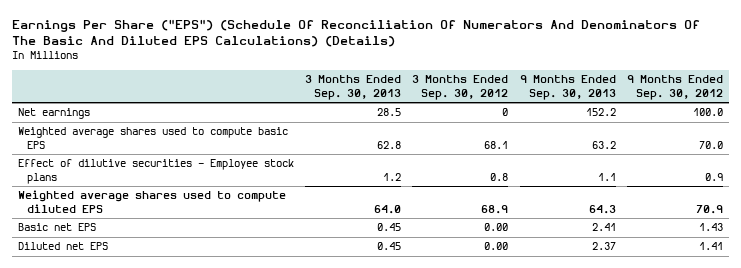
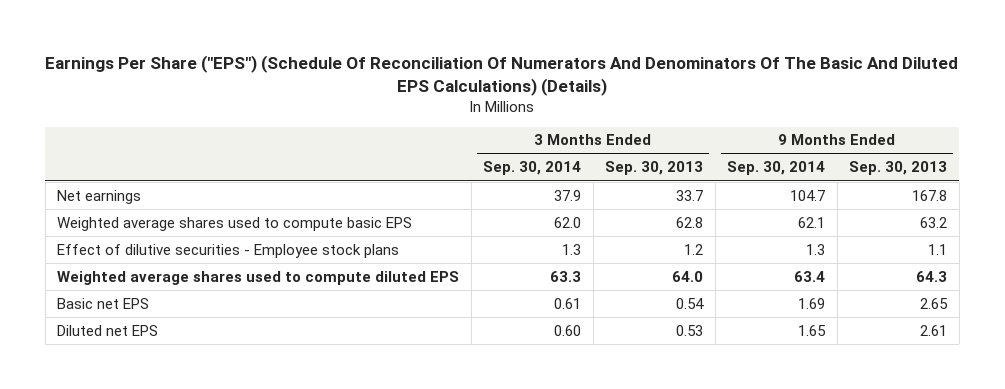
[412,75,509,101] 3 Months Ended Sep. 30, 2012 -> none
[627,75,724,101] 9 Months Ended Sep. 30, 2012 -> none
none -> [483,161,582,176] Sep. 30, 2014
none -> [727,161,826,176] Sep. 30, 2014
[377,108,402,117] 28.5 -> [676,189,704,201] 33.7
[585,108,616,117] 152.2 -> [912,189,948,201] 167.8
[377,223,402,232] 0.45 -> [676,297,705,309] 0.54
[591,223,616,232] 2.41 -> [920,297,949,309] 2.65
[377,242,402,251] 0.45 -> [676,324,704,336] 0.53
[591,242,616,251] 2.37 -> [920,324,948,336] 2.61

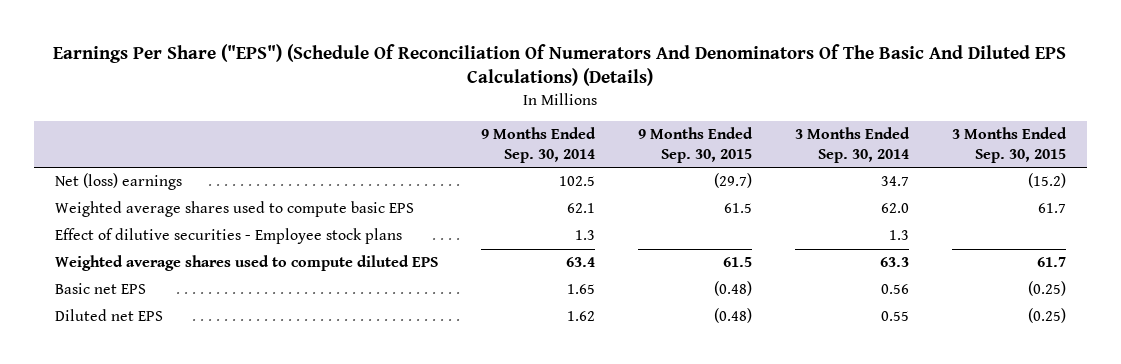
[605,161,704,176] Sep. 30, 2013 -> none
[849,161,948,176] Sep. 30, 2013 -> none
none -> [637,126,753,163] 9 Months Ended Sep. 30, 2015
none -> [951,126,1067,163] 3 Months Ended Sep. 30, 2015
[57,189,142,204] Net earnings -> [55,173,183,191] Net (loss) earnings
[554,189,582,201] 37.9 -> [880,176,909,187] 34.7
[790,189,826,201] 104.7 -> [559,176,596,187] 102.5
[554,297,582,309] 0.61 -> [880,284,909,295] 0.56
[798,297,826,309] 1.69 -> [567,284,596,295] 1.65
[554,324,582,336] 0.60 -> [880,311,909,322] 0.55
[798,324,827,336] 1.65 -> [567,311,596,322] 1.62

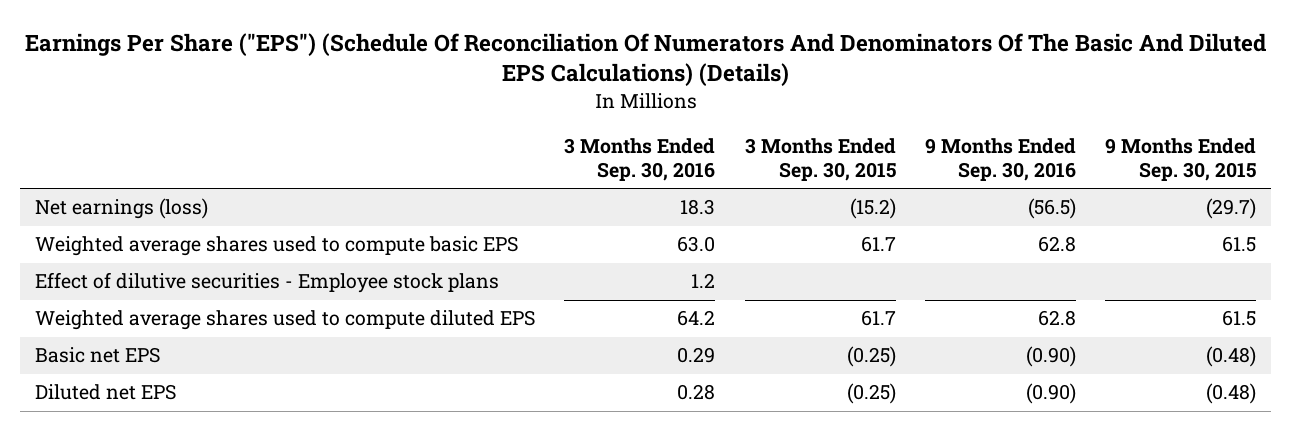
[481,126,597,163] 9 Months Ended Sep. 30, 2014 -> none
[794,126,910,163] 3 Months Ended Sep. 30, 2014 -> none
none -> [564,137,716,182] 3 Months Ended Sep. 30, 2016
none -> [925,137,1077,182] 9 Months Ended Sep. 30, 2016
[55,173,183,191] Net (loss) earnings -> [34,198,208,220] Net earnings (loss)

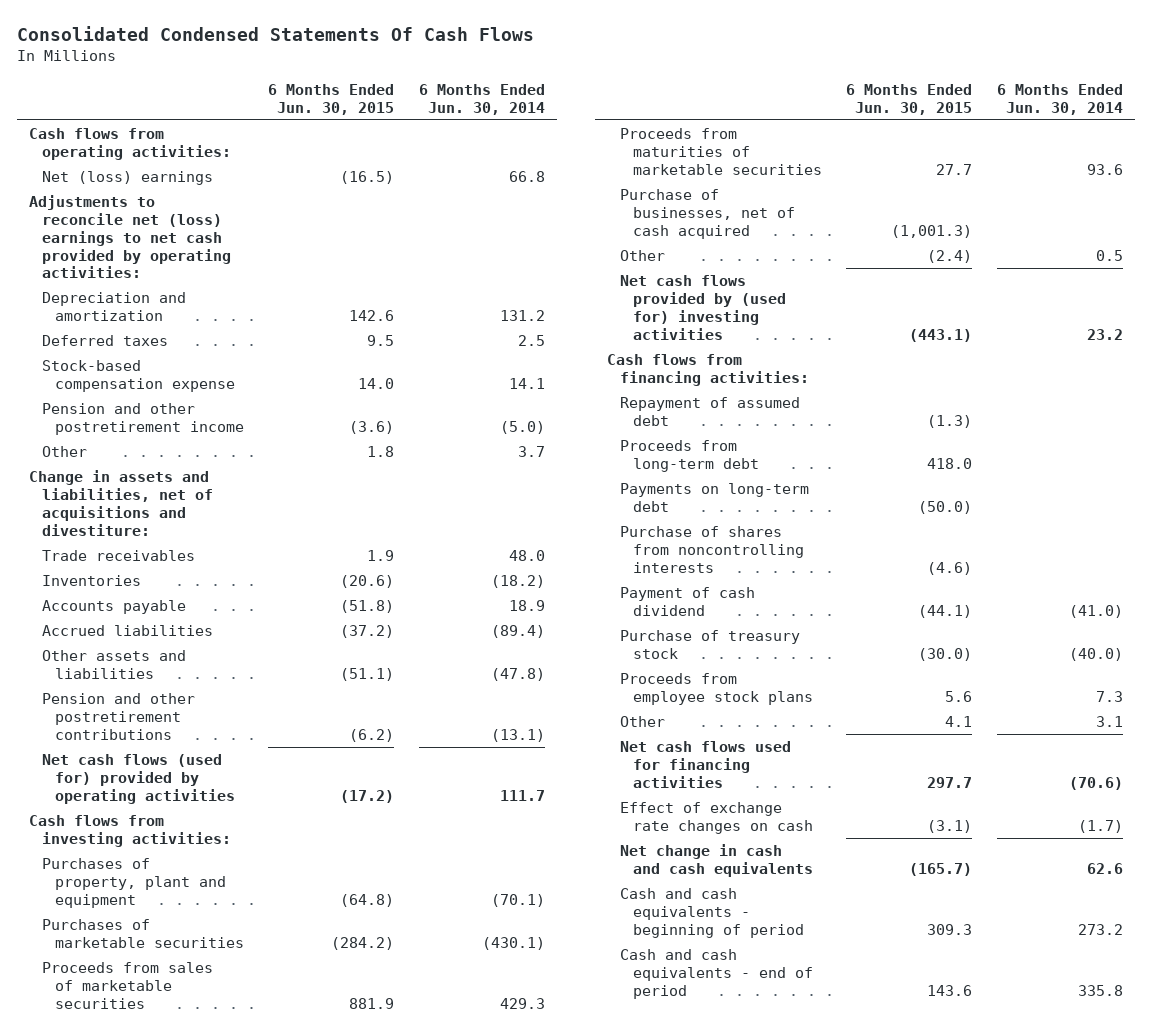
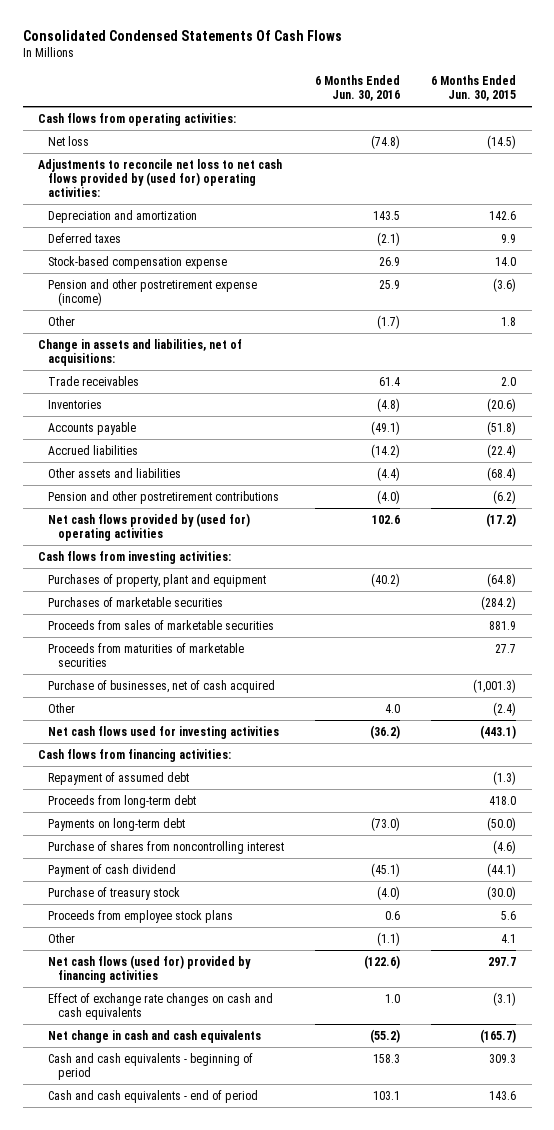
[418,83,545,115] 6 Months Ended Jun. 30, 2014 -> none
none -> [315,74,401,102] 6 Months Ended Jun. 30, 2016
[42,171,214,186] Net (loss) earnings -> [48,135,90,146] Net loss
[340,171,395,185] (16.5) -> [487,134,517,149] (14.5)
[29,195,232,279] Adjustments to reconcile net (loss) earnings to net cash provided by operating activities: -> [38,158,283,198] Adjustments to reconcile net loss to net cash flows provided by (used for) operating activities:
[367,335,395,347] 9.5 -> [501,233,517,243] 9.9
[42,403,244,435] Pension and other postretirement income -> [48,278,258,306] Pension and other postretirement expense (income)
[29,470,214,536] Change in assets and liabilities, net of acquisitions and divestiture: -> [38,338,243,366] Change in assets and liabilities, net of acquisitions:
[367,550,395,562] 1.9 -> [501,376,517,386] 2.0
[340,625,395,639] (37.2) -> [487,443,517,458] (22.4)
[340,667,395,681] (51.1) -> [487,466,517,481] (68.4)
[42,754,235,804] Net cash flows (used for) provided by operating activities -> [48,512,251,541] Net cash flows provided by (used for) operating activities
[619,275,786,340] Net cash flows provided by (used for) investing activities -> [48,725,280,739] Net cash flows used for investing activities
[619,526,804,573] Purchase of shares from noncontrolling interests -> [48,840,285,854] Purchase of shares from noncontrolling interest
[619,741,791,788] Net cash flows used for financing activities -> [48,954,252,983] Net cash flows (used for) provided by financing activities
[619,802,813,834] Effect of exchange rate changes on cash -> [48,992,274,1020] Effect of exchange rate changes on cash and cash equivalents

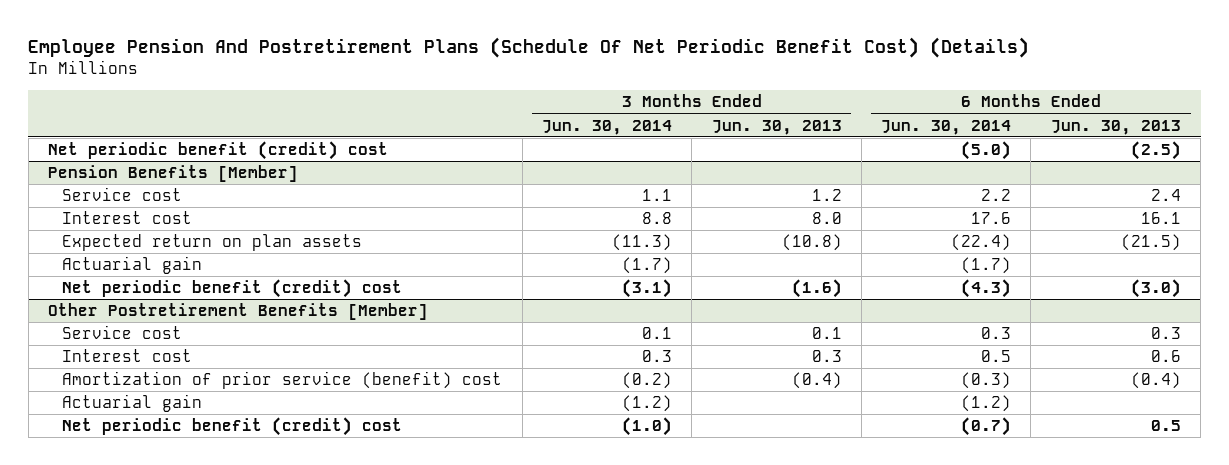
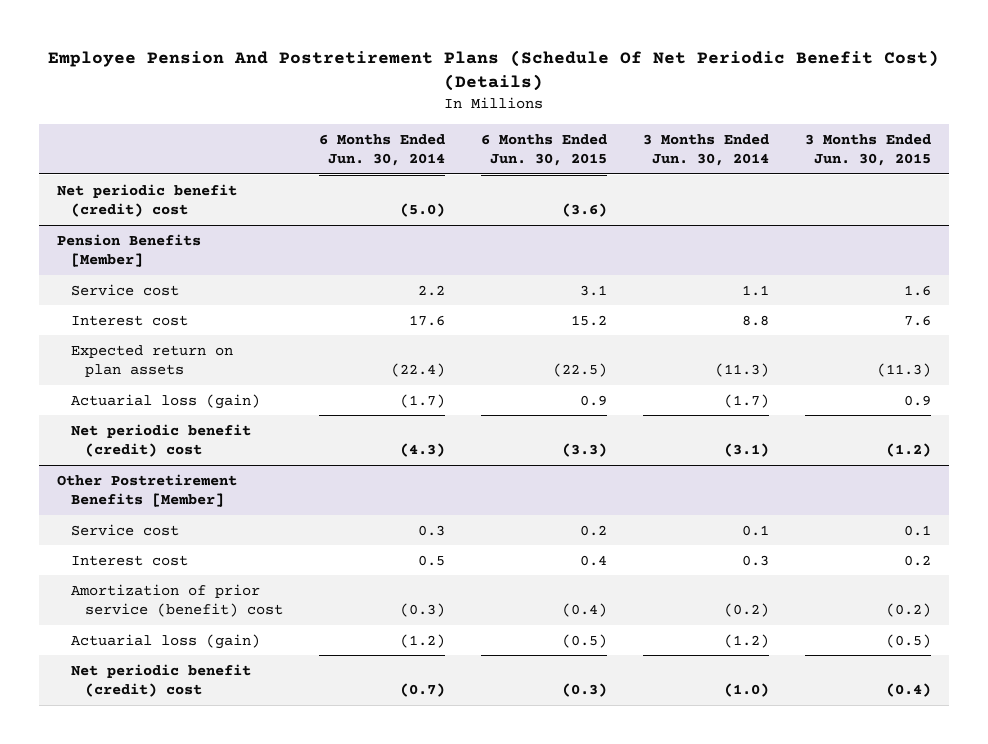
[711,119,842,135] Jun. 30, 2013 -> none
[1050,119,1181,135] Jun. 30, 2013 -> none
none -> [481,133,608,167] 6 Months Ended Jun. 30, 2015
none -> [805,133,932,167] 3 Months Ended Jun. 30, 2015
[62,256,203,275] Actuarial gain -> [70,393,260,409] Actuarial loss (gain)
[62,394,203,413] Actuarial gain -> [70,633,260,649] Actuarial loss (gain)

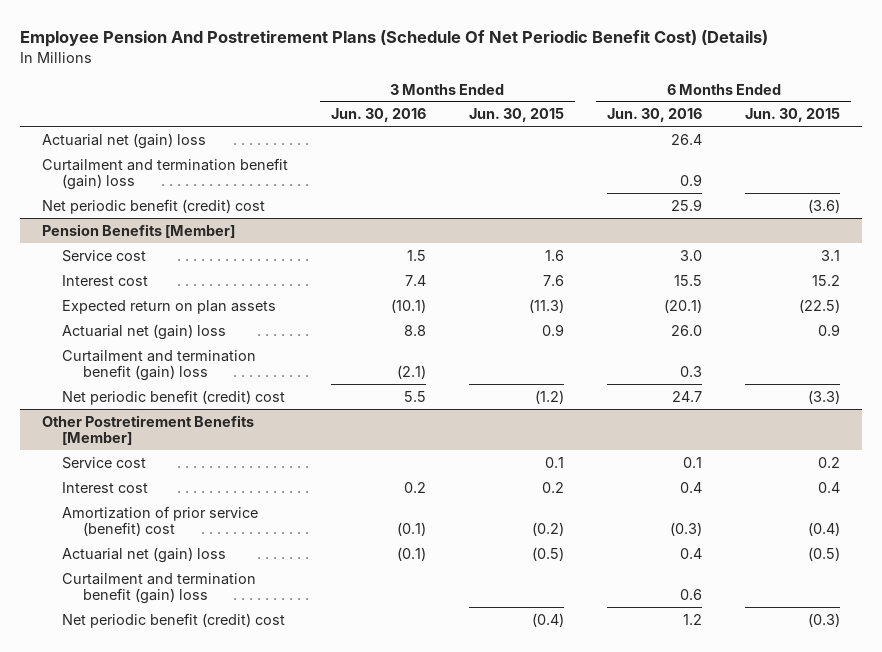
[319,133,446,167] 6 Months Ended Jun. 30, 2014 -> none
[643,133,770,167] 3 Months Ended Jun. 30, 2014 -> none
none -> [330,108,426,123] Jun. 30, 2016
none -> [606,108,702,123] Jun. 30, 2016
none -> [41,132,206,149] Actuarial net (gain) loss
none -> [41,157,288,191] Curtailment and termination benefit (gain) loss
[70,393,260,409] Actuarial loss (gain) -> [62,323,227,340] Actuarial net (gain) loss
none -> [62,349,257,382] Curtailment and termination benefit (gain) loss
[70,633,260,649] Actuarial loss (gain) -> [62,546,227,563] Actuarial net (gain) loss
none -> [62,572,257,605] Curtailment and termination benefit (gain) loss

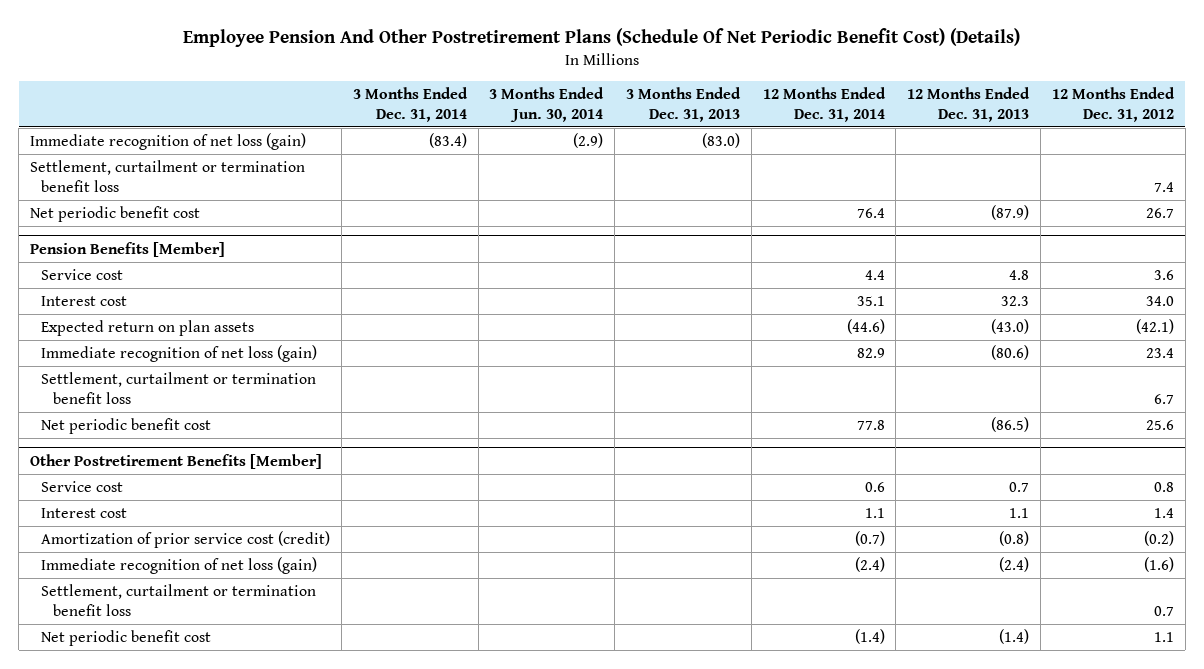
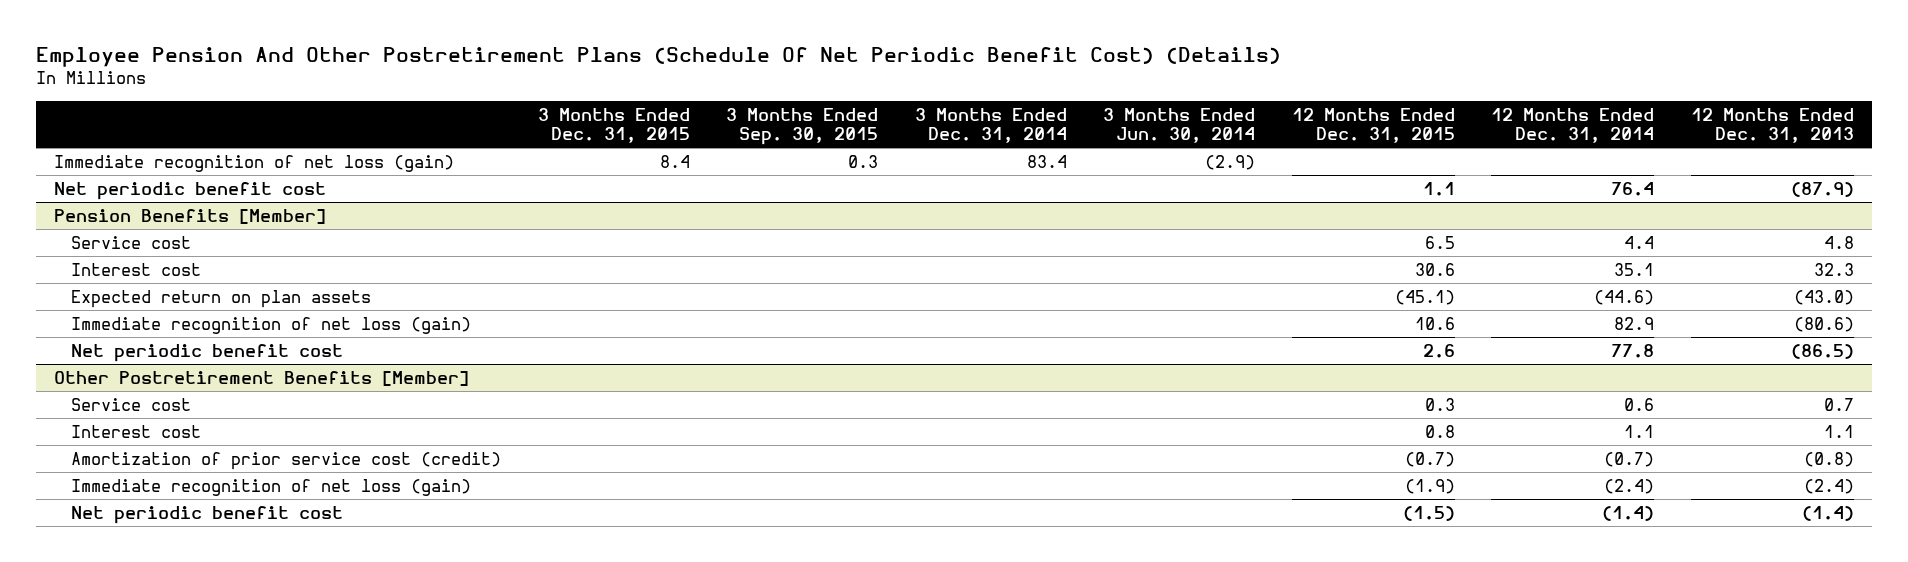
[626,87,742,122] 3 Months Ended Dec. 31, 2013 -> none
[1051,87,1175,122] 12 Months Ended Dec. 31, 2012 -> none
none -> [537,107,690,144] 3 Months Ended Dec. 31, 2015
none -> [726,107,879,146] 3 Months Ended Sep. 30, 2015
none -> [1291,107,1455,144] 12 Months Ended Dec. 31, 2015
[29,159,305,192] Settlement, curtailment or termination benefit loss -> none
[428,132,467,148] (83.4) -> [1026,154,1067,168] 83.4
[41,371,317,404] Settlement, curtailment or termination benefit loss -> none
[41,583,317,616] Settlement, curtailment or termination benefit loss -> none

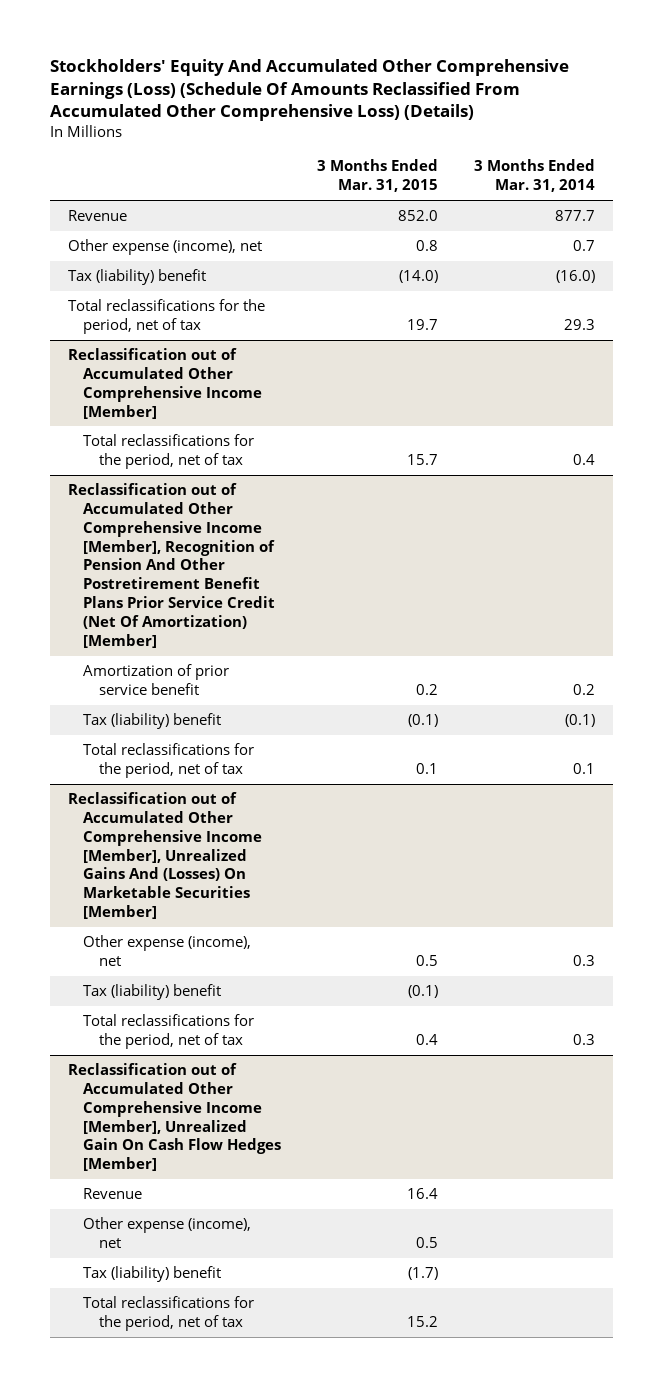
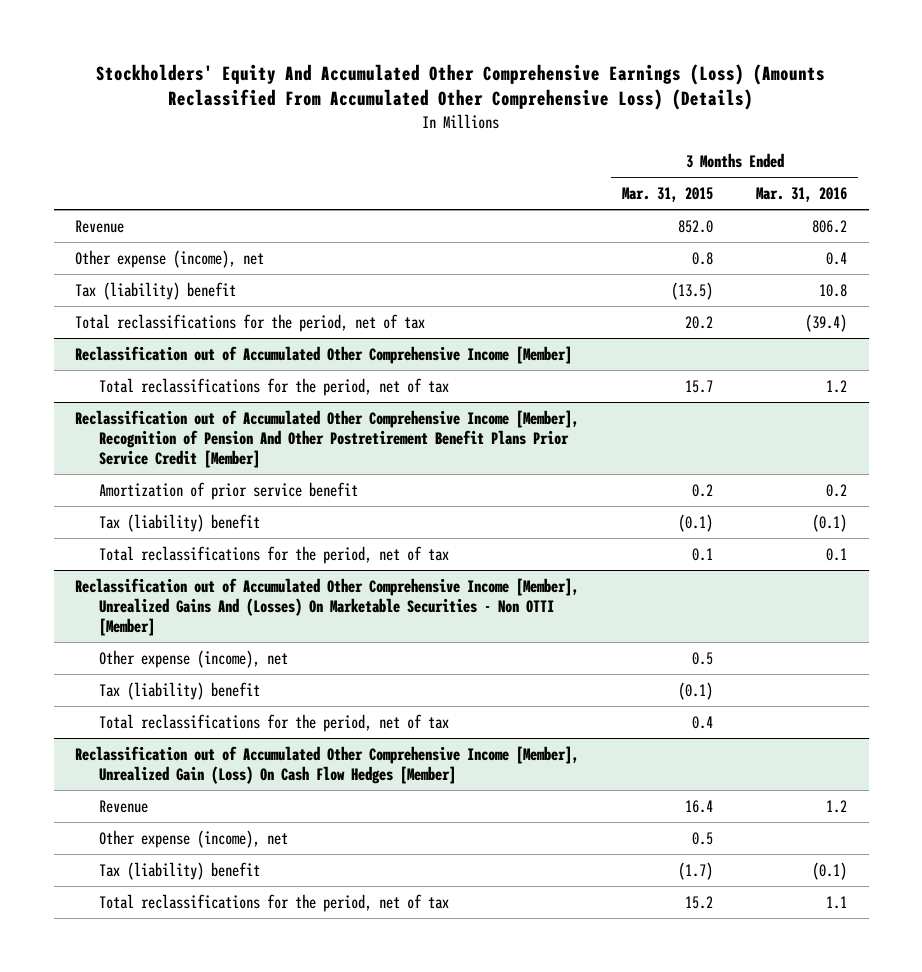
[49,59,569,122] Stockholders' Equity And Accumulated Other Comprehensive Earnings (Loss) (Schedule Of Amounts Reclassified From Accumulated Other Comprehensive Loss) (Details) -> [96,63,826,111] Stockholders' Equity And Accumulated Other Comprehensive Earnings (Loss) (Amounts Reclassified From Accumulated Other Comprehensive Loss) (Details)
[473,159,595,193] 3 Months Ended Mar. 31, 2014 -> none
none -> [756,187,848,203] Mar. 31, 2016
[398,270,438,284] (14.0) -> [671,282,714,301] (13.5)
[406,318,438,330] 19.7 -> [685,316,714,330] 20.2
[67,483,276,648] Reclassification out of Accumulated Other Comprehensive Income [Member], Recognition of Pension And Other Postretirement Benefit Plans Prior Service Credit (Net Of Amortization) [Member] -> [75,410,580,469] Reclassification out of Accumulated Other Comprehensive Income [Member], Recognition of Pension And Other Postretirement Benefit Plans Prior Service Credit [Member]
[67,792,263,920] Reclassification out of Accumulated Other Comprehensive Income [Member], Unrealized Gains And (Losses) On Marketable Securities [Member] -> [75,578,580,637] Reclassification out of Accumulated Other Comprehensive Income [Member], Unrealized Gains And (Losses) On Marketable Securities - Non OTTI [Member]
[67,1063,282,1172] Reclassification out of Accumulated Other Comprehensive Income [Member], Unrealized Gain On Cash Flow Hedges [Member] -> [75,746,580,785] Reclassification out of Accumulated Other Comprehensive Income [Member], Unrealized Gain (Loss) On Cash Flow Hedges [Member]

